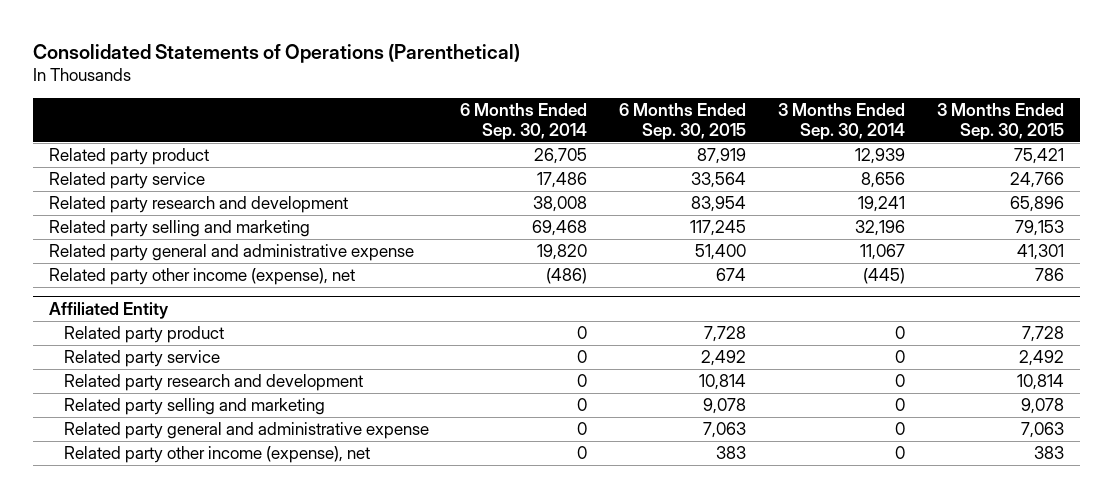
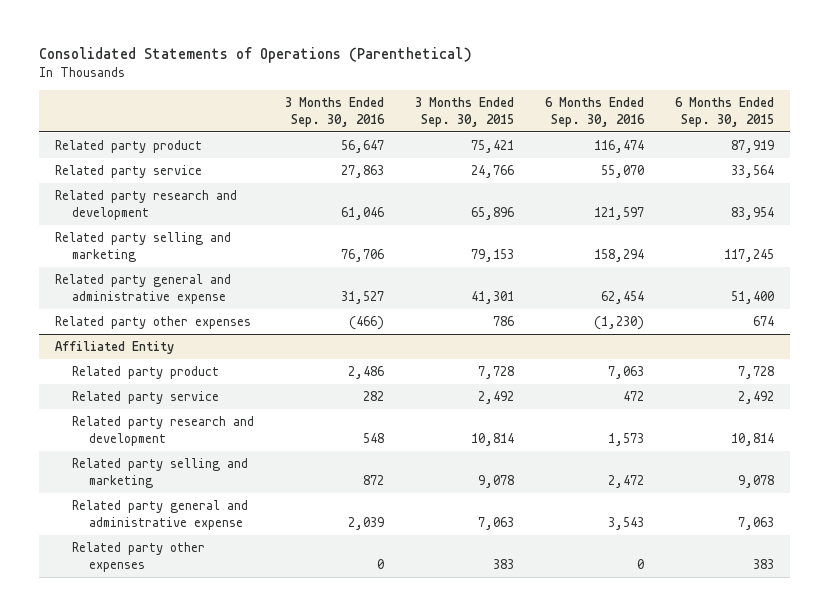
[460,103,588,140] 6 Months Ended Sep. 30, 2014 -> none
[778,103,906,140] 3 Months Ended Sep. 30, 2014 -> none
none -> [285,96,386,127] 3 Months Ended Sep. 30, 2016
none -> [545,96,646,127] 6 Months Ended Sep. 30, 2016
[48,268,355,286] Related party other income (expense), net -> [54,316,251,330] Related party other expenses
[63,446,370,464] Related party other income (expense), net -> [71,542,205,572] Related party other expenses

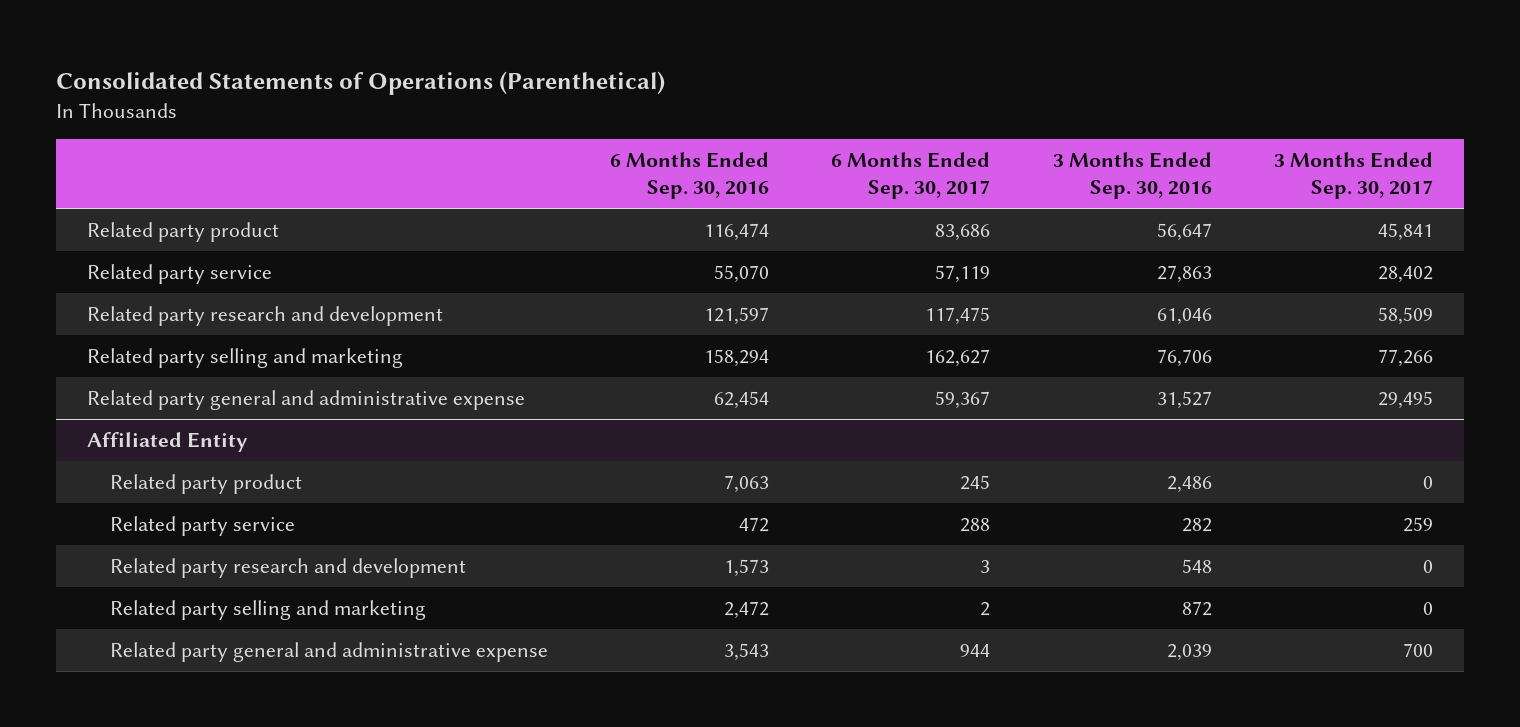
[415,96,515,127] 3 Months Ended Sep. 30, 2015 -> none
[675,96,775,127] 6 Months Ended Sep. 30, 2015 -> none
none -> [831,152,991,200] 6 Months Ended Sep. 30, 2017
none -> [1273,152,1433,200] 3 Months Ended Sep. 30, 2017
[54,316,251,330] Related party other expenses -> none
[71,542,205,572] Related party other expenses -> none

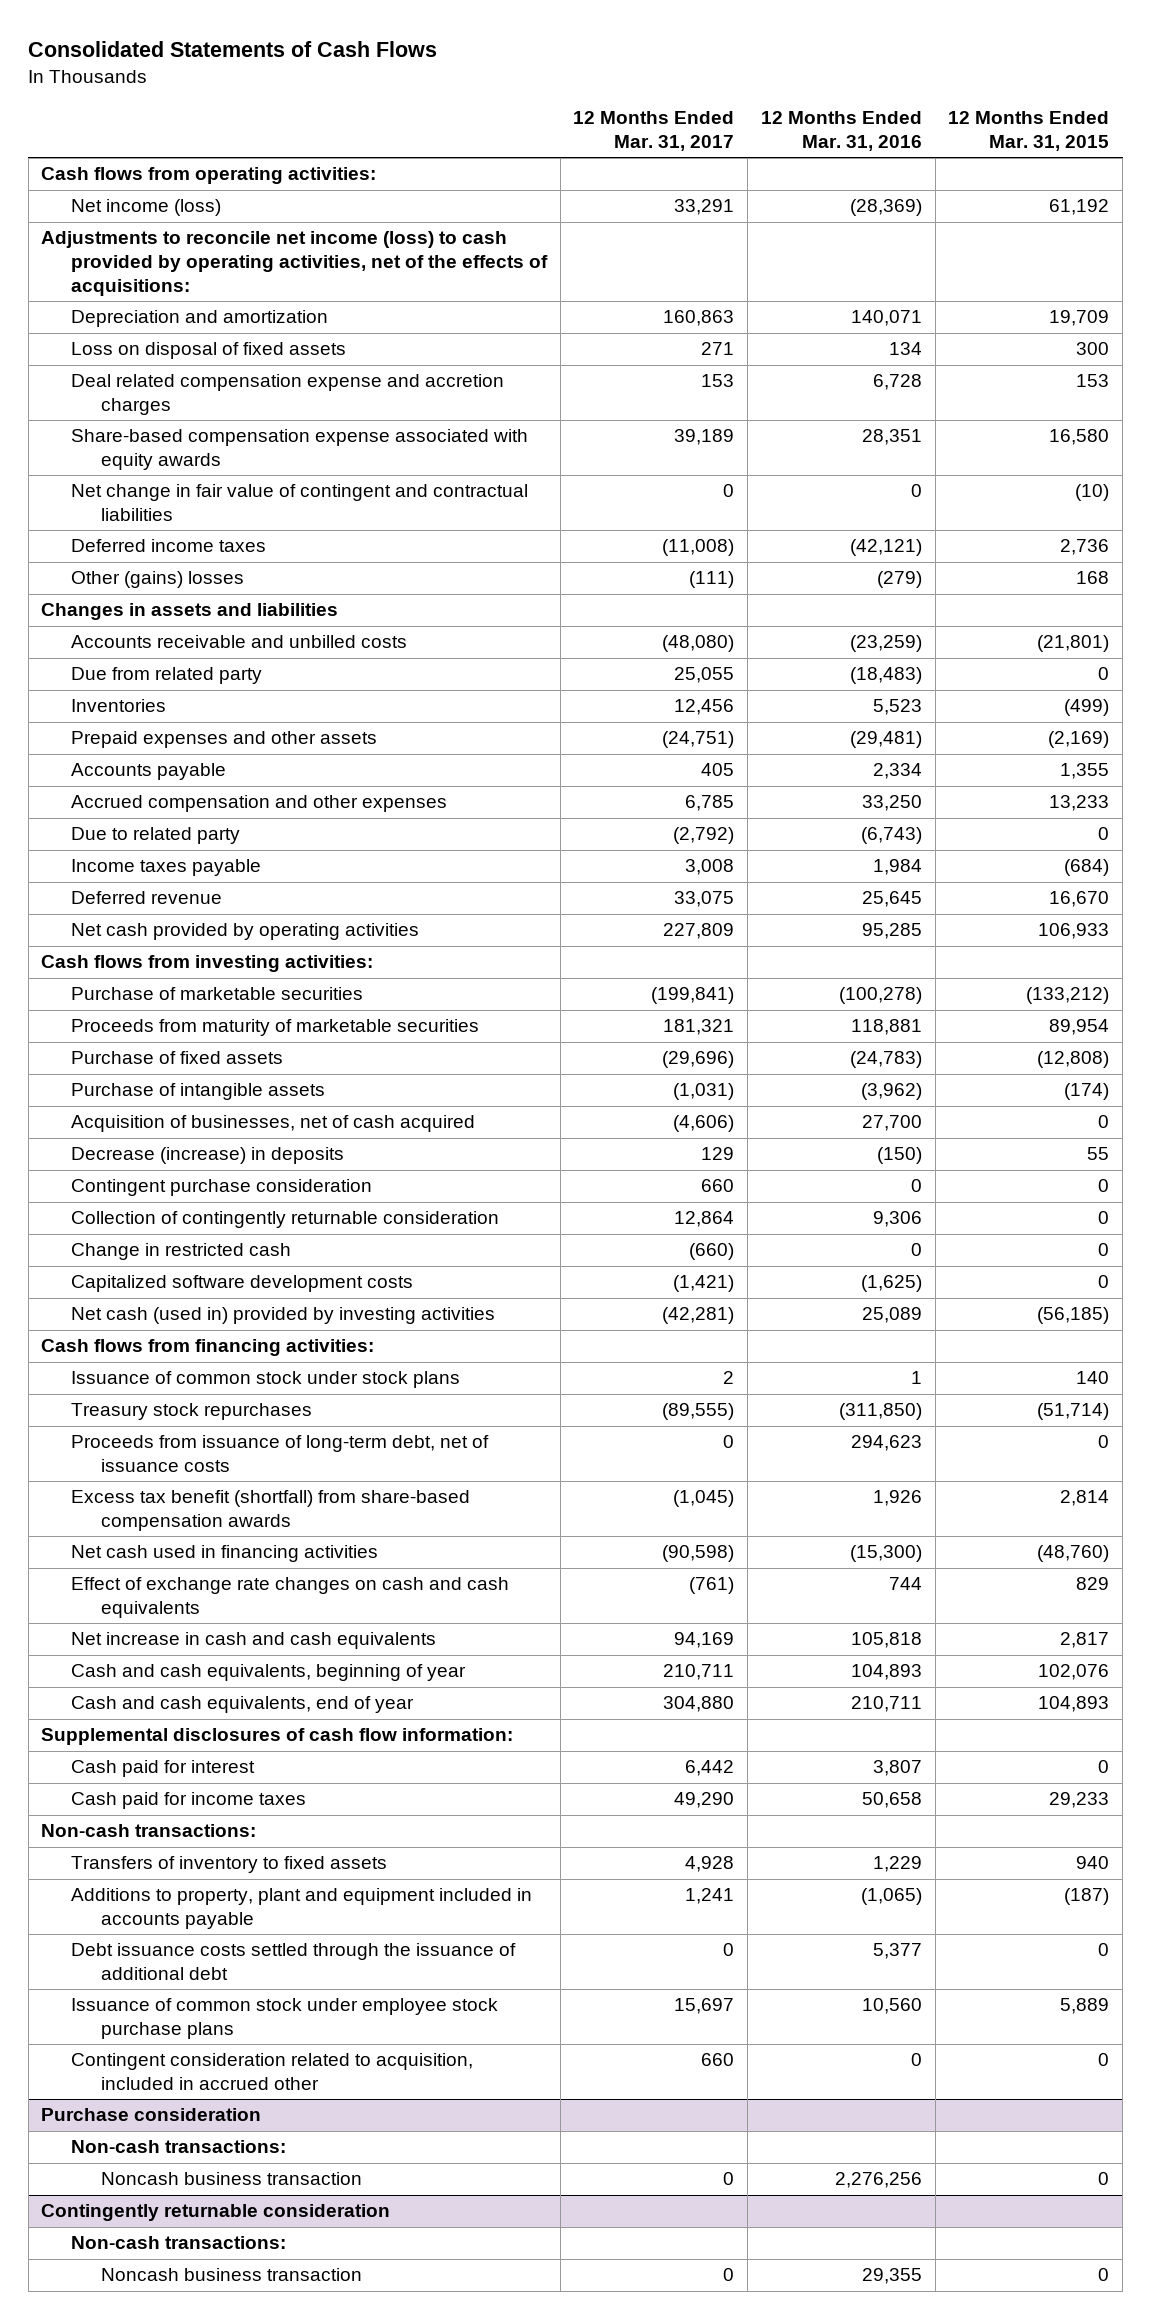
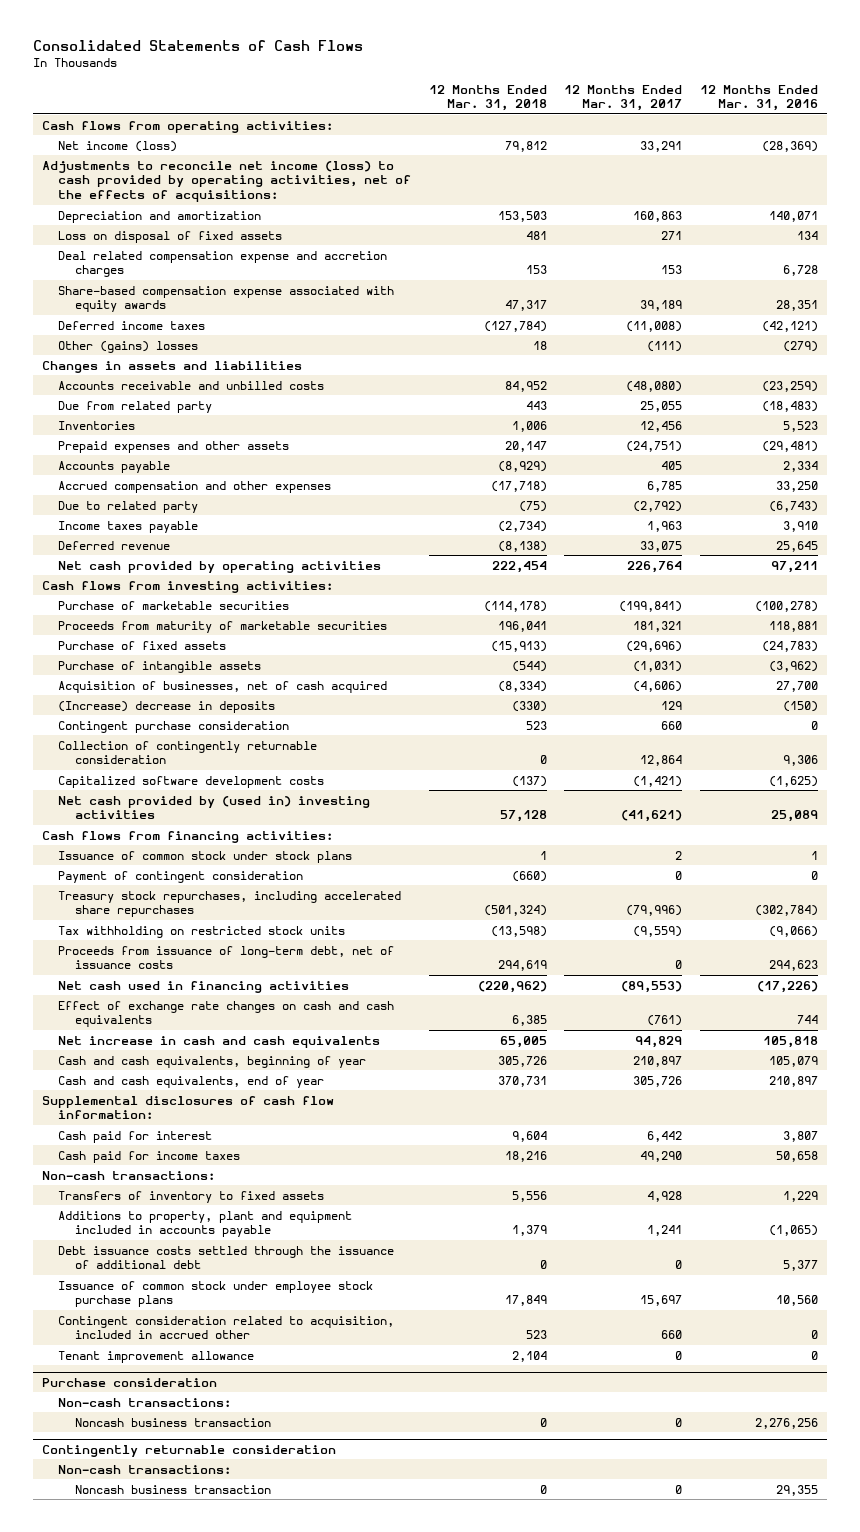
[948,111,1110,151] 12 Months Ended Mar. 31, 2015 -> none
none -> [428,84,547,112] 12 Months Ended Mar. 31, 2018
[70,484,528,522] Net change in fair value of contingent and contractual liabilities -> none
[685,859,735,876] 3,008 -> [647,520,683,532] 1,963
[872,859,922,876] 1,984 -> [782,520,818,532] 3,910
[663,923,735,940] 227,809 -> [627,560,683,573] 226,764
[861,923,922,940] 95,285 -> [770,560,818,573] 97,211
[70,1147,344,1165] Decrease (increase) in deposits -> [58,700,276,713] (Increase) decrease in deposits
[70,1243,291,1261] Change in restricted cash -> none
[70,1307,495,1325] Net cash (used in) provided by investing activities -> [58,795,371,820] Net cash provided by (used in) investing activities
[662,1307,735,1325] (42,281) -> [621,810,683,823] (41,621)
none -> [58,870,304,883] Payment of contingent consideration
[70,1403,312,1421] Treasury stock repurchases -> [58,890,402,918] Treasury stock repurchases, including accelerated share repurchases
[662,1403,735,1421] (89,555) -> [626,905,683,917] (79,996)
[838,1403,922,1421] (311,850) -> [754,905,818,917] (302,784)
none -> [58,925,346,938] Tax withholding on restricted stock units
[70,1490,470,1532] Excess tax benefit (shortfall) from share-based compensation awards -> none
[662,1545,735,1563] (90,598) -> [621,980,683,993] (89,553)
[849,1545,922,1563] (15,300) -> [756,980,818,993] (17,226)
[674,1632,735,1649] 94,169 -> [635,1035,683,1048] 94,829
[663,1664,735,1681] 210,711 -> [633,1055,683,1067] 210,897
[850,1664,922,1681] 104,893 -> [768,1055,818,1067] 105,079
[663,1696,735,1713] 304,880 -> [633,1075,683,1087] 305,726
[850,1696,922,1713] 210,711 -> [768,1075,818,1087] 210,897
none -> [58,1350,255,1363] Tenant improvement allowance

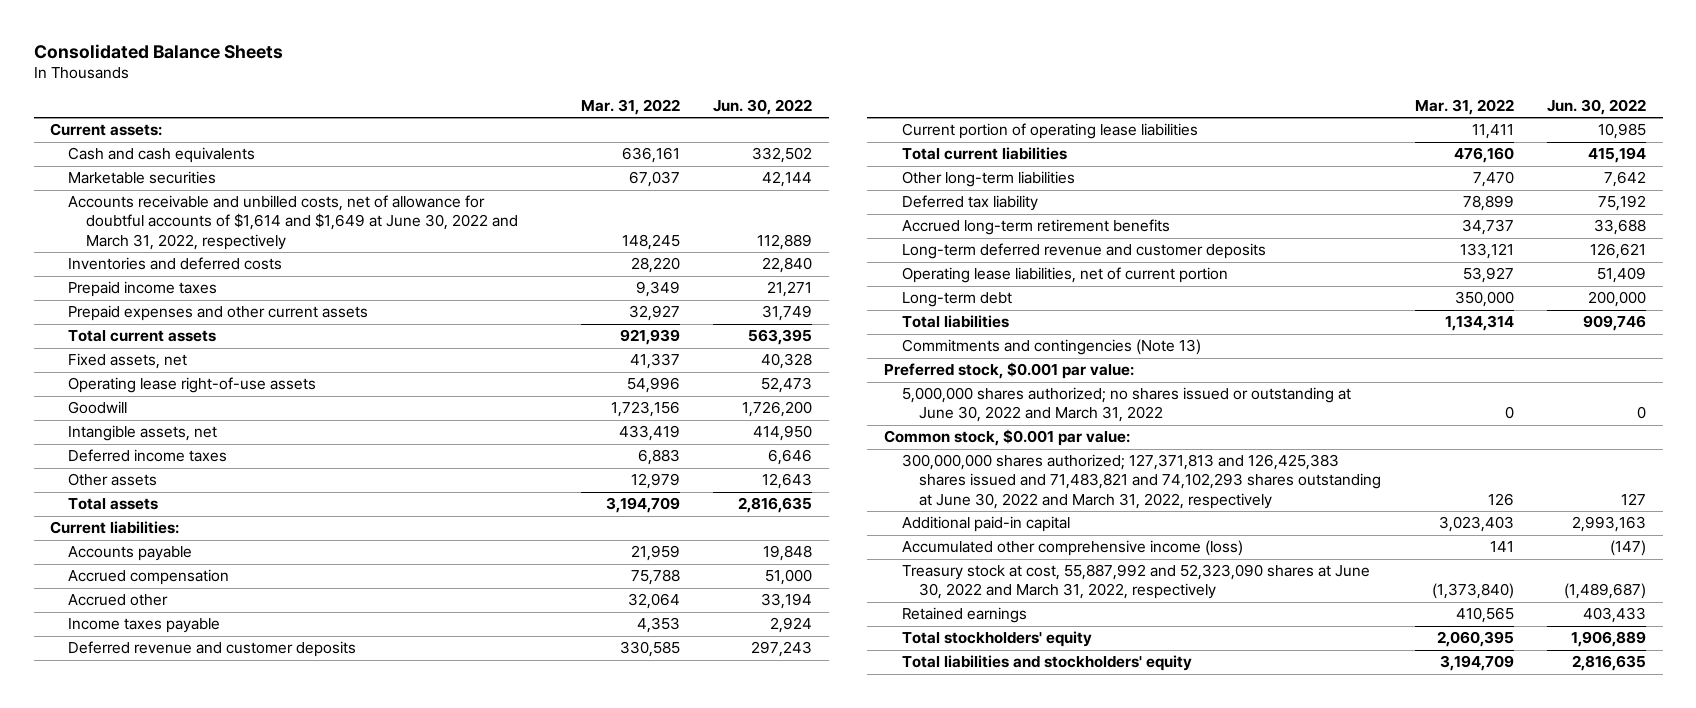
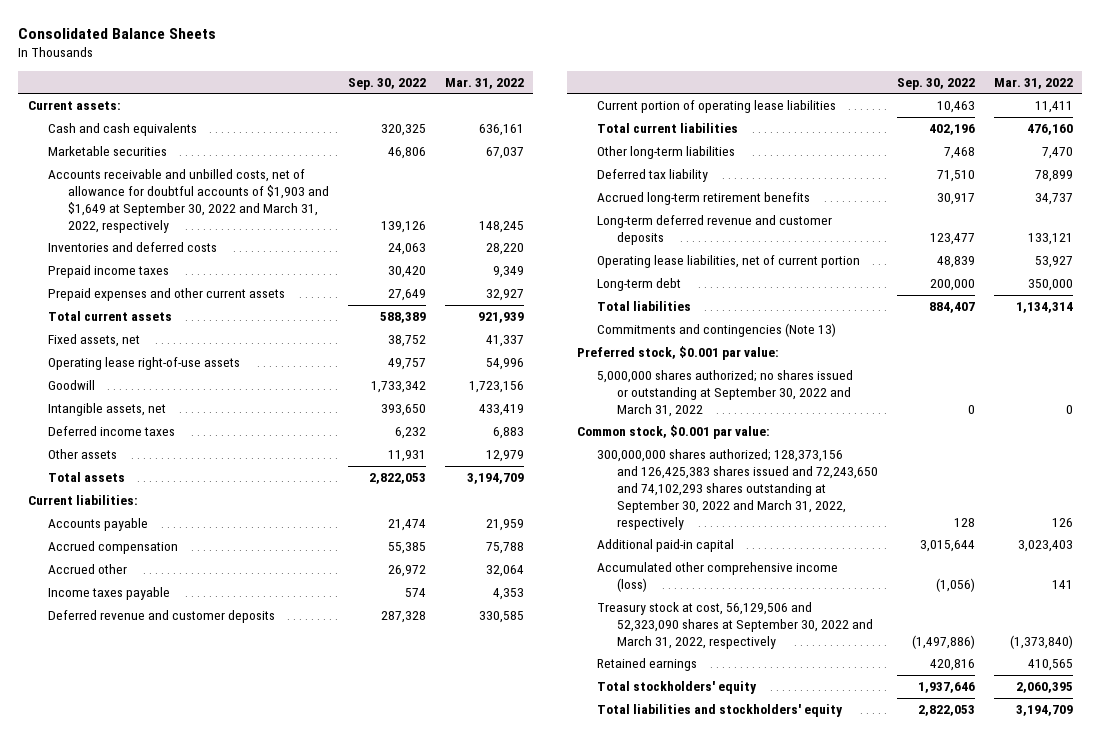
[713,99,813,116] Jun. 30, 2022 -> none
none -> [347,77,426,90] Sep. 30, 2022
[67,195,518,250] Accounts receivable and unbilled costs, net of allowance for doubtful accounts of $1,614 and $1,649 at June 30, 2022 and March 31, 2022, respectively -> [47,169,329,233] Accounts receivable and unbilled costs, net of allowance for doubtful accounts of $1,903 and $1,649 at September 30, 2022 and March 31, 2022, respectively
[901,387,1351,423] 5,000,000 shares authorized; no shares issued or outstanding at June 30, 2022 and March 31, 2022 -> [596,370,853,417] 5,000,000 shares authorized; no shares issued or outstanding at September 30, 2022 and March 31, 2022
[901,454,1382,509] 300,000,000 shares authorized; 127,371,813 and 126,425,383 shares issued and 71,483,821 and 74,102,293 shares outstanding at June 30, 2022 and March 31, 2022, respectively -> [596,449,878,530] 300,000,000 shares authorized; 128,373,156 and 126,425,383 shares issued and 72,243,650 and 74,102,293 shares outstanding at September 30, 2022 and March 31, 2022, respectively
[901,564,1370,600] Treasury stock at cost, 55,887,992 and 52,323,090 shares at June 30, 2022 and March 31, 2022, respectively -> [596,602,873,649] Treasury stock at cost, 56,129,506 and 52,323,090 shares at September 30, 2022 and March 31, 2022, respectively

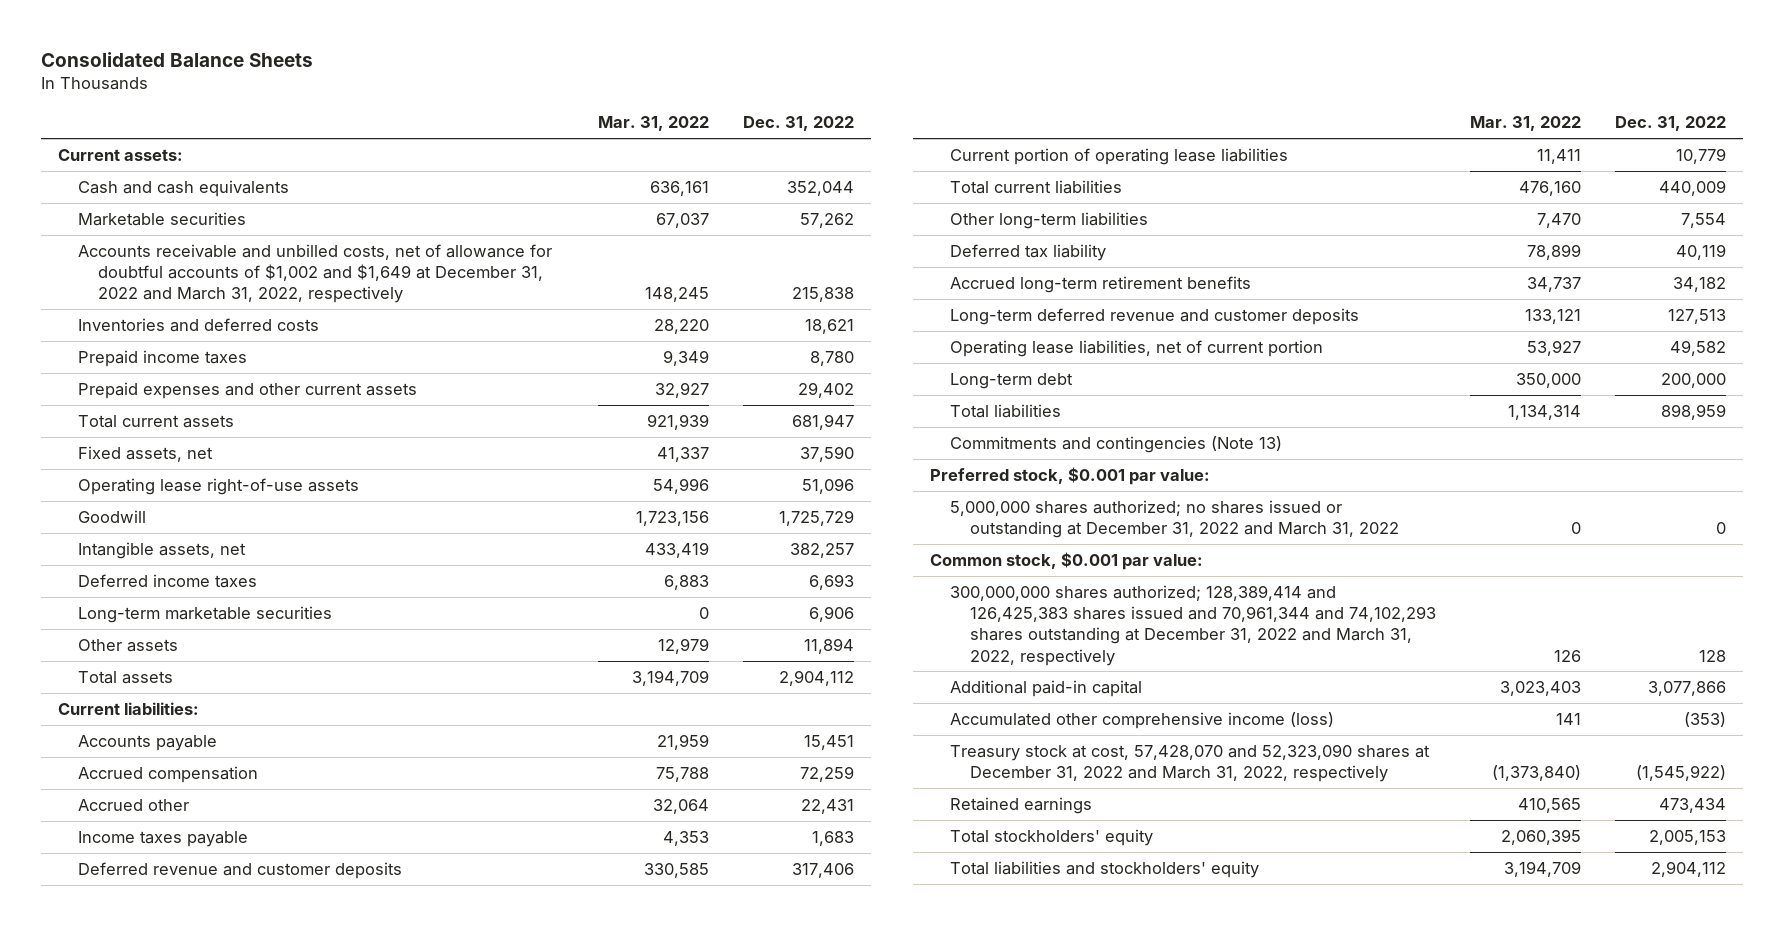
[347,77,426,90] Sep. 30, 2022 -> none
none -> [742,116,854,132] Dec. 31, 2022
[47,169,329,233] Accounts receivable and unbilled costs, net of allowance for doubtful accounts of $1,903 and $1,649 at September 30, 2022 and March 31, 2022, respectively -> [77,244,552,304] Accounts receivable and unbilled costs, net of allowance for doubtful accounts of $1,002 and $1,649 at December 31, 2022 and March 31, 2022, respectively
none -> [77,606,332,624] Long-term marketable securities
[596,370,853,417] 5,000,000 shares authorized; no shares issued or outstanding at September 30, 2022 and March 31, 2022 -> [949,500,1399,539] 5,000,000 shares authorized; no shares issued or outstanding at December 31, 2022 and March 31, 2022
[596,449,878,530] 300,000,000 shares authorized; 128,373,156 and 126,425,383 shares issued and 72,243,650 and 74,102,293 shares outstanding at September 30, 2022 and March 31, 2022, respectively -> [949,585,1436,666] 300,000,000 shares authorized; 128,389,414 and 126,425,383 shares issued and 70,961,344 and 74,102,293 shares outstanding at December 31, 2022 and March 31, 2022, respectively
[596,602,873,649] Treasury stock at cost, 56,129,506 and 52,323,090 shares at September 30, 2022 and March 31, 2022, respectively -> [949,744,1430,783] Treasury stock at cost, 57,428,070 and 52,323,090 shares at December 31, 2022 and March 31, 2022, respectively

